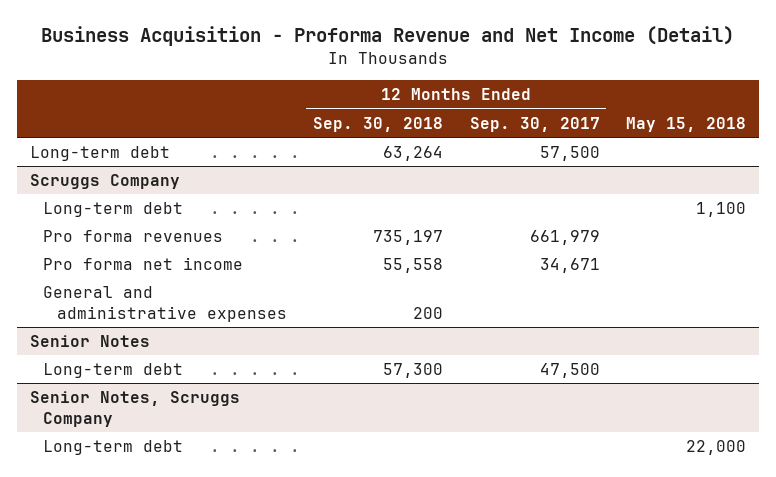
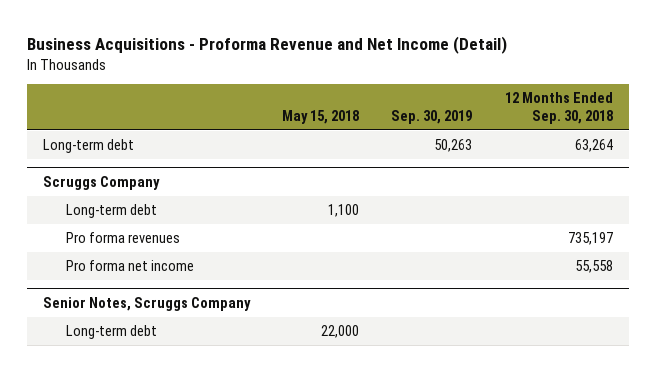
[41,26,735,47] Business Acquisition - Proforma Revenue and Net Income (Detail) -> [26,35,507,54] Business Acquisitions - Proforma Revenue and Net Income (Detail)
[469,116,600,132] Sep. 30, 2017 -> none
none -> [391,110,473,125] Sep. 30, 2019
[43,286,287,322] General and administrative expenses -> none
[30,335,151,348] Senior Notes -> none
[43,363,184,379] Long-term debt -> none

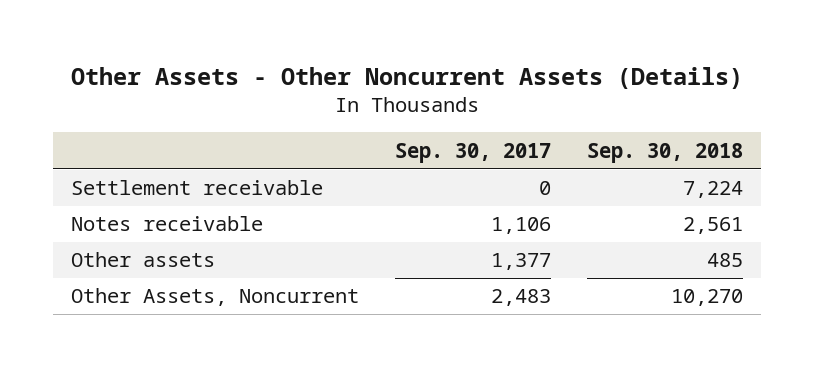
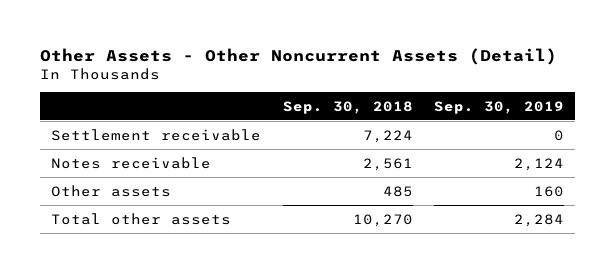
[70,66,743,89] Other Assets - Other Noncurrent Assets (Details) -> [39,47,557,65] Other Assets - Other Noncurrent Assets (Detail)
[394,142,551,163] Sep. 30, 2017 -> none
none -> [434,100,565,114] Sep. 30, 2019
[71,288,360,307] Other Assets, Noncurrent -> [50,212,231,225] Total other assets

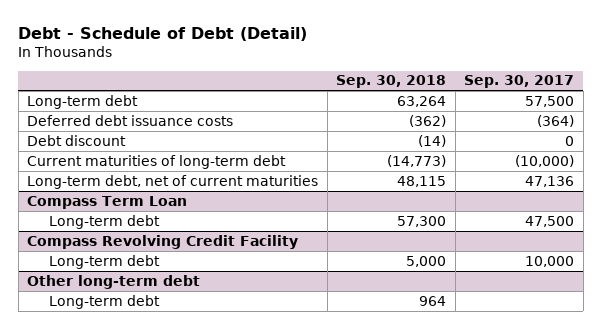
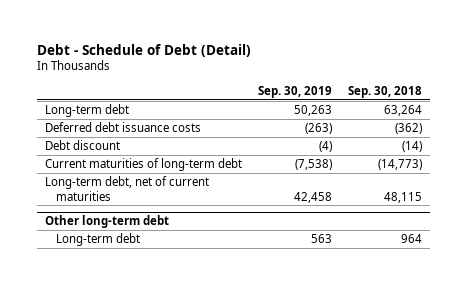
[464,75,575,89] Sep. 30, 2017 -> none
none -> [257,86,332,99] Sep. 30, 2019
[27,195,188,209] Compass Term Loan -> none
[48,214,160,229] Long-term debt -> none
[27,234,299,249] Compass Revolving Credit Facility -> none
[48,254,160,269] Long-term debt -> none

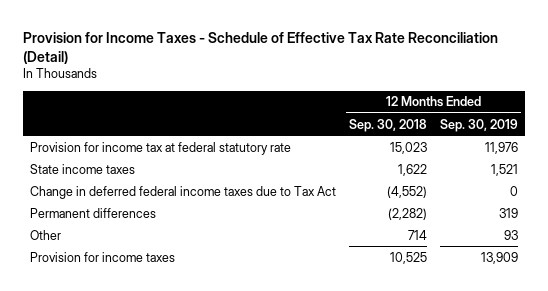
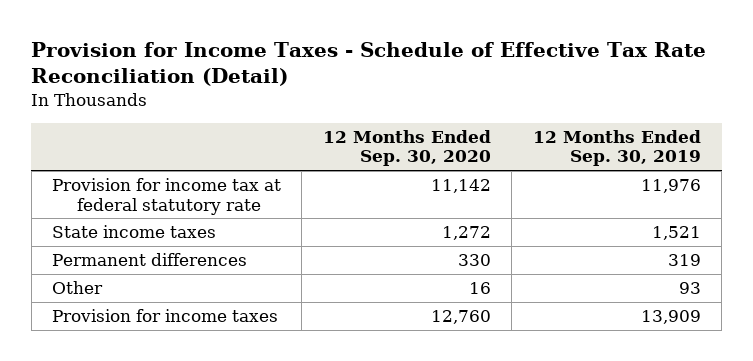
[348,118,427,132] Sep. 30, 2018 -> none
none -> [322,129,491,167] 12 Months Ended Sep. 30, 2020
[29,185,336,199] Change in deferred federal income taxes due to Tax Act -> none

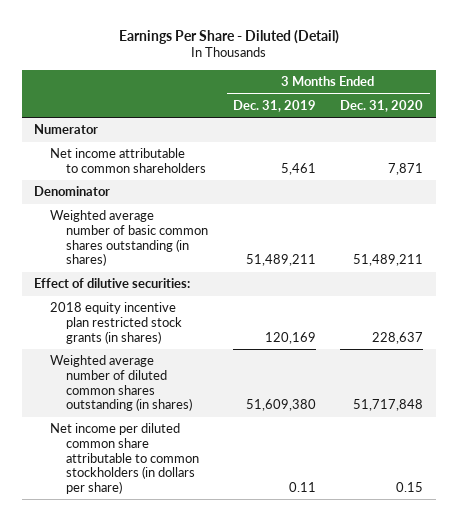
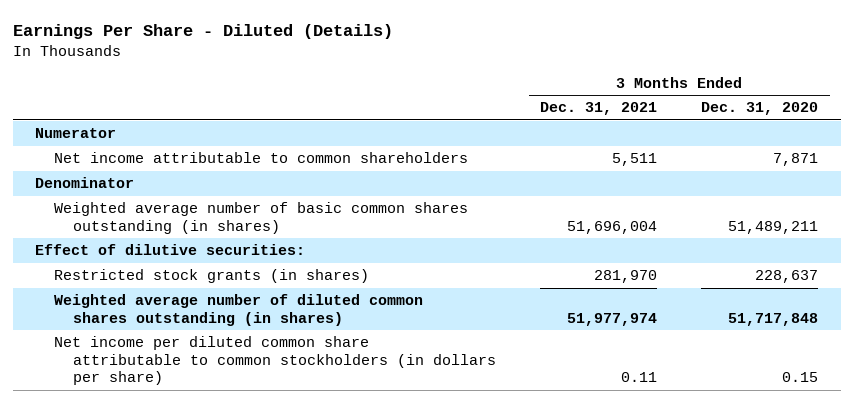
[118,29,339,44] Earnings Per Share - Diluted (Detail) -> [12,23,393,39] Earnings Per Share - Diluted (Details)
[232,99,316,112] Dec. 31, 2019 -> none
none -> [540,102,658,116] Dec. 31, 2021
[50,302,183,344] 2018 equity incentive plan restricted stock grants (in shares) -> [53,269,369,284] Restricted stock grants (in shares)

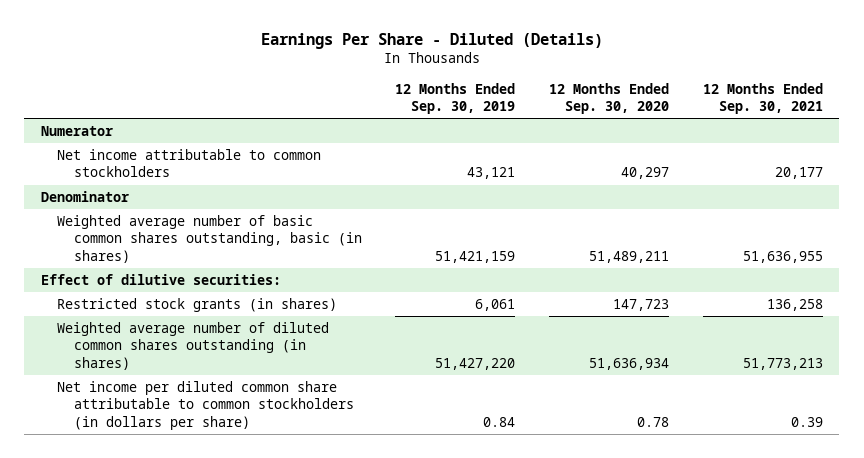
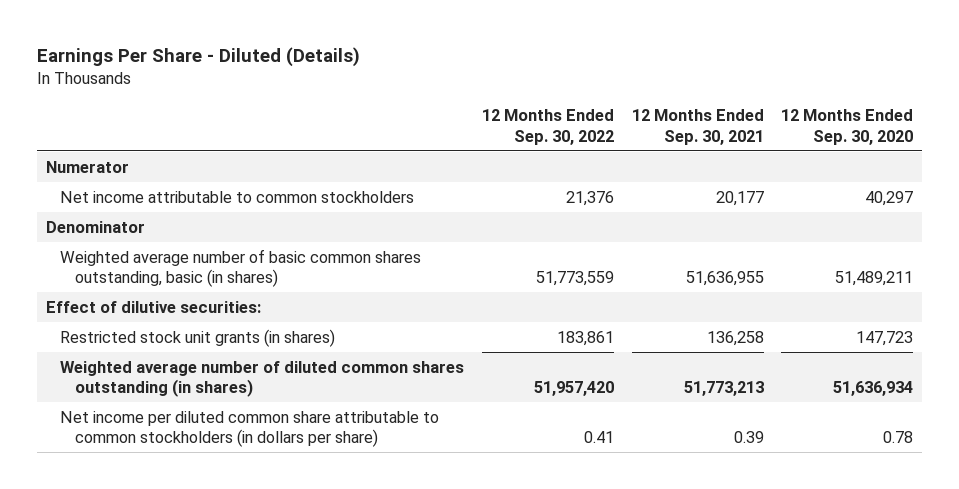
[395,82,516,114] 12 Months Ended Sep. 30, 2019 -> none
none -> [481,108,614,145] 12 Months Ended Sep. 30, 2022
[57,297,338,312] Restricted stock grants (in shares) -> [60,328,336,347] Restricted stock unit grants (in shares)

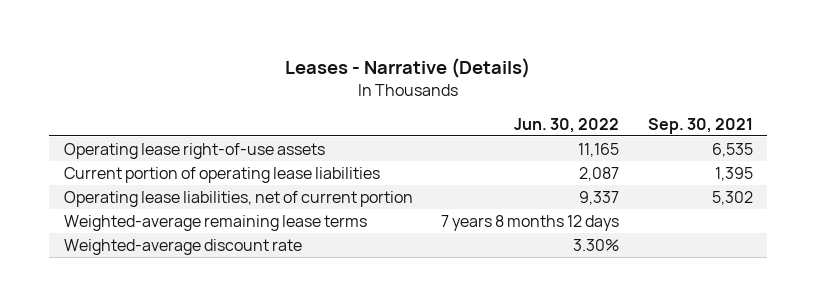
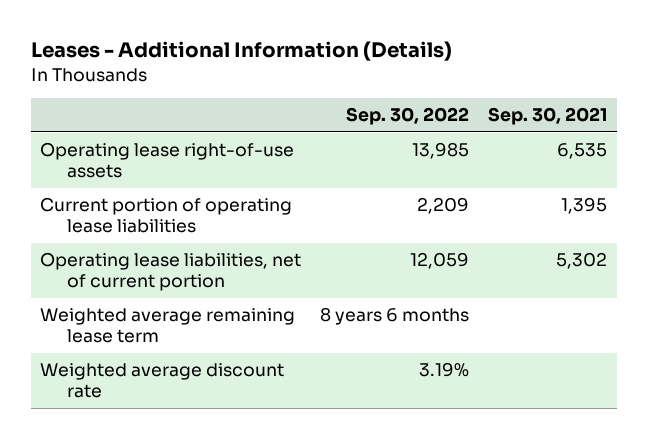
[285,58,531,79] Leases - Narrative (Details) -> [30,41,452,62] Leases - Additional Information (Details)
[514,117,620,133] Jun. 30, 2022 -> none
none -> [346,107,470,126] Sep. 30, 2022
[63,214,367,231] Weighted-average remaining lease terms -> [40,308,296,344] Weighted average remaining lease term
[63,238,302,255] Weighted-average discount rate -> [40,363,285,399] Weighted average discount rate

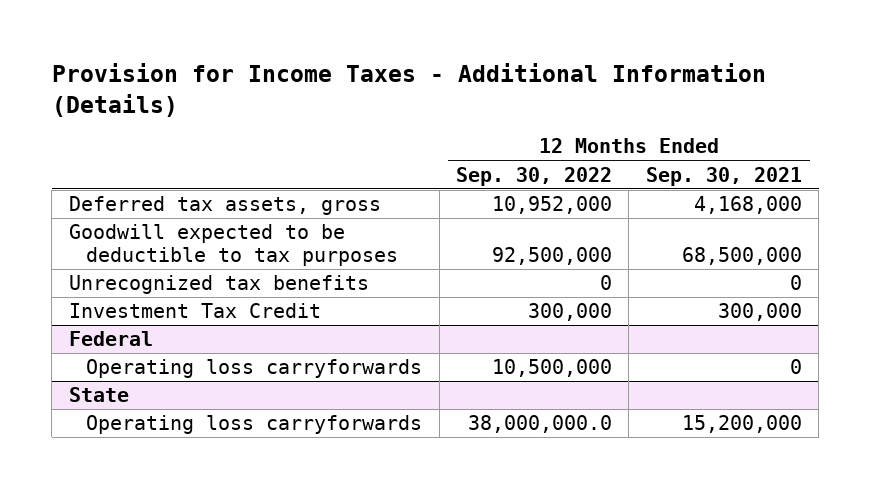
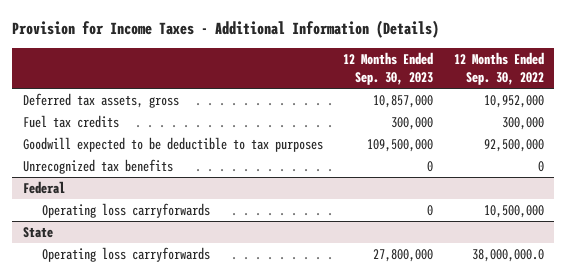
[645,166,802,186] Sep. 30, 2021 -> none
none -> [343,52,434,86] 12 Months Ended Sep. 30, 2023
none -> [22,114,119,128] Fuel tax credits
[68,303,321,319] Investment Tax Credit -> none

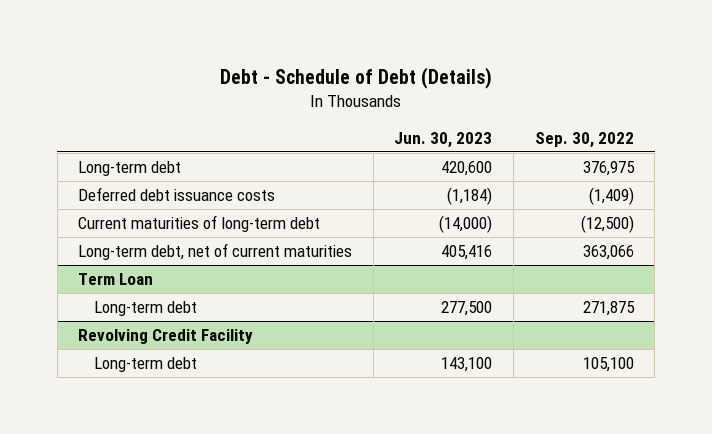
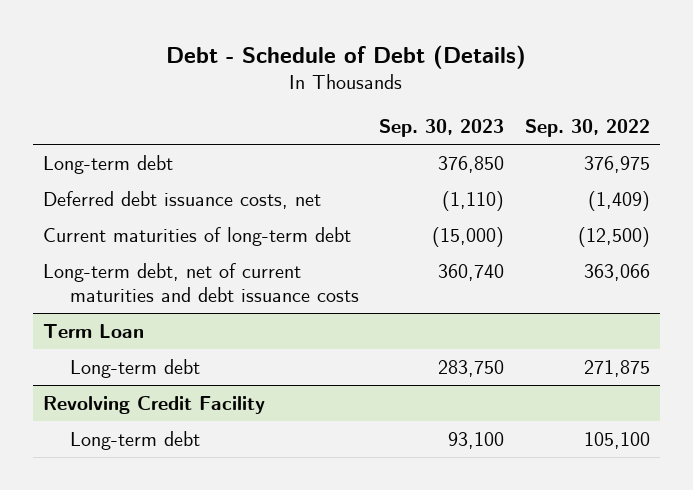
[394,131,493,148] Jun. 30, 2023 -> none
none -> [379,119,505,138] Sep. 30, 2023
[78,186,276,201] Deferred debt issuance costs -> [42,190,321,209] Deferred debt issuance costs, net
[78,242,353,260] Long-term debt, net of current maturities -> [42,262,359,302] Long-term debt, net of current maturities and debt issuance costs

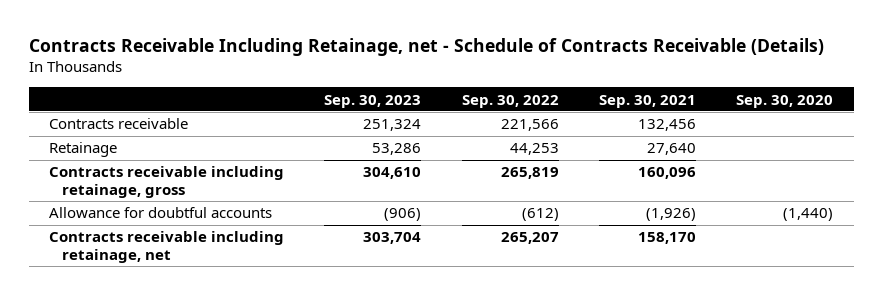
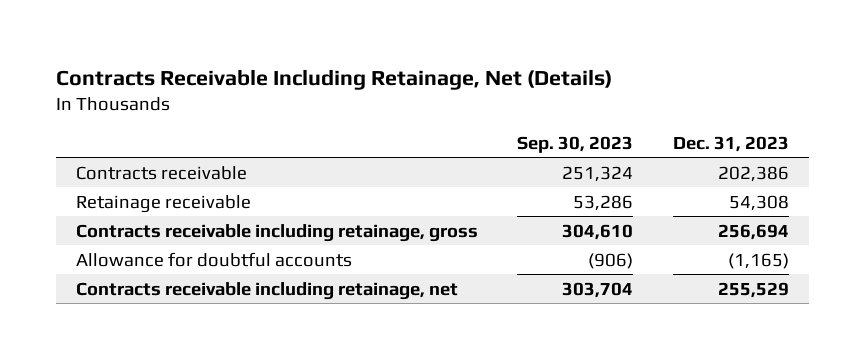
[28,38,824,57] Contracts Receivable Including Retainage, net - Schedule of Contracts Receivable (Details) -> [55,68,612,90] Contracts Receivable Including Retainage, Net (Details)
[461,94,559,108] Sep. 30, 2022 -> none
[599,94,697,108] Sep. 30, 2021 -> none
[736,94,834,108] Sep. 30, 2020 -> none
none -> [673,135,790,152] Dec. 31, 2023
[48,142,117,158] Retainage -> [75,194,251,213] Retainage receivable

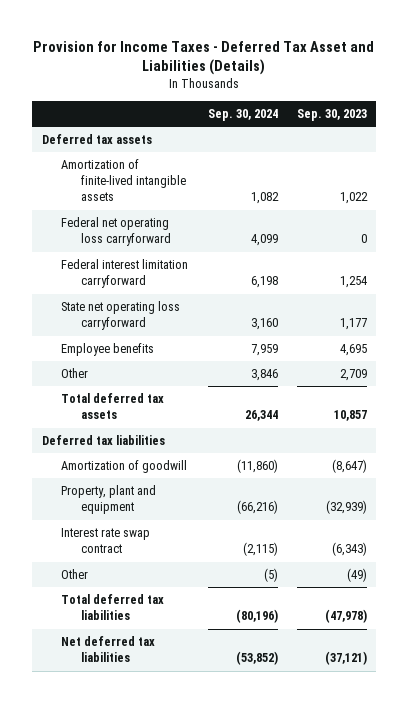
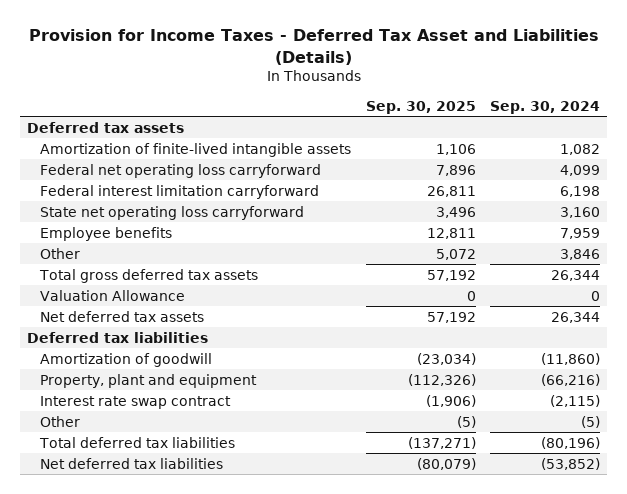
[296,109,367,122] Sep. 30, 2023 -> none
none -> [365,100,476,114] Sep. 30, 2025
[61,393,165,420] Total deferred tax assets -> [39,268,259,283] Total gross deferred tax assets
none -> [40,289,186,301] Valuation Allowance
none -> [40,310,205,322] Net deferred tax assets

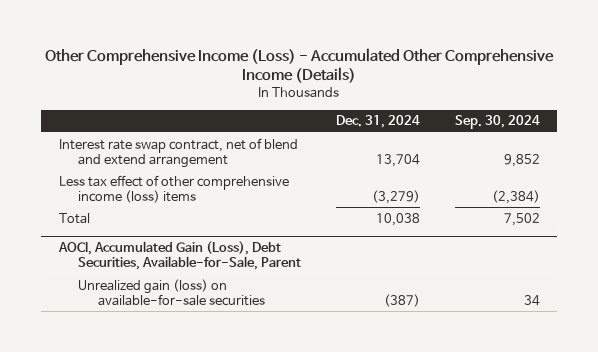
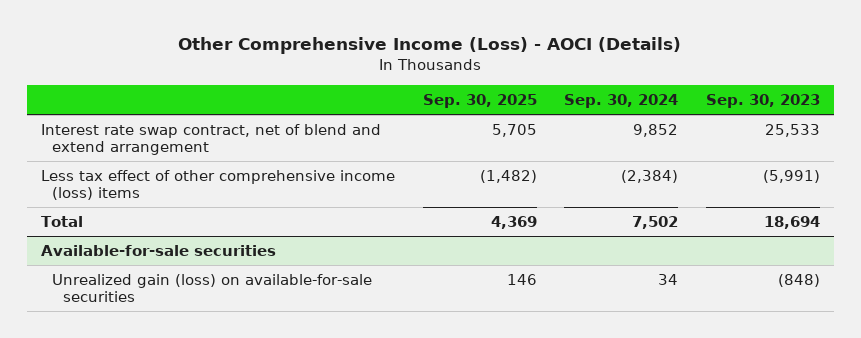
[45,47,555,84] Other Comprehensive Income (Loss) - Accumulated Other Comprehensive Income (Details) -> [178,37,682,55] Other Comprehensive Income (Loss) - AOCI (Details)
[335,115,420,129] Dec. 31, 2024 -> none
none -> [422,94,537,109] Sep. 30, 2025
none -> [706,94,821,109] Sep. 30, 2023
[57,241,302,271] AOCI, Accumulated Gain (Loss), Debt Securities, Available-for-Sale, Parent -> [40,244,276,256] Available-for-sale securities

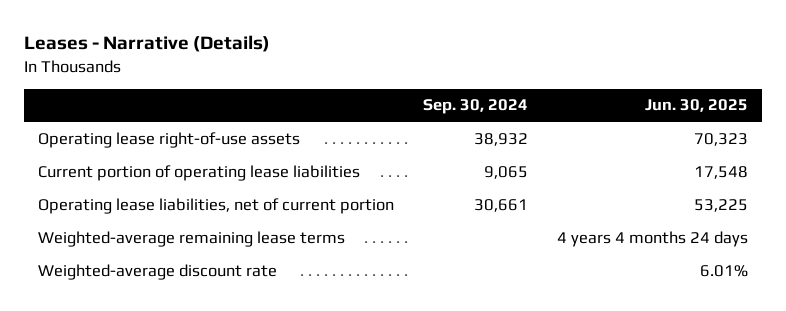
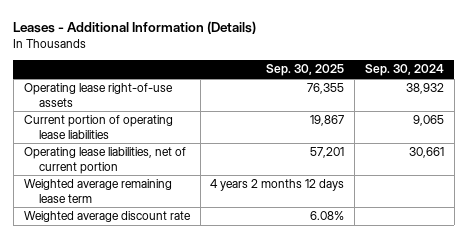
[23,35,270,53] Leases - Narrative (Details) -> [13,20,257,34] Leases - Additional Information (Details)
[644,99,748,113] Jun. 30, 2025 -> none
none -> [266,64,345,77] Sep. 30, 2025
[37,230,345,247] Weighted-average remaining lease terms -> [23,179,172,203] Weighted average remaining lease term
[37,263,277,280] Weighted-average discount rate -> [23,211,191,223] Weighted average discount rate

